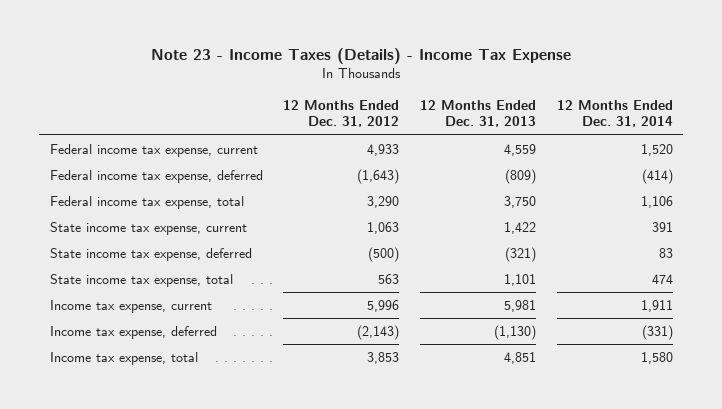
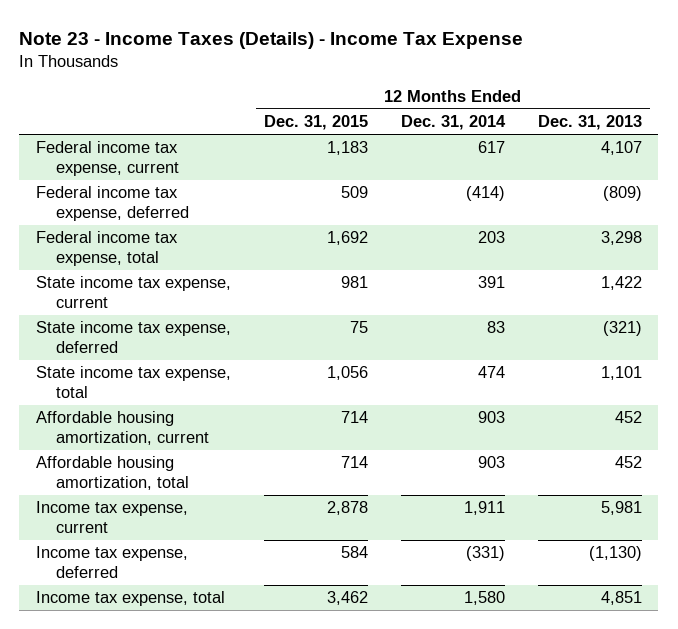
[283,99,400,128] 12 Months Ended Dec. 31, 2012 -> none
none -> [263,115,368,131] Dec. 31, 2015
[504,143,537,156] 4,559 -> [600,141,642,156] 4,107
[640,143,673,156] 1,520 -> [477,141,505,154] 617
[504,195,537,208] 3,750 -> [600,231,642,246] 3,298
[640,195,673,208] 1,106 -> [477,231,505,244] 203
none -> [35,411,209,446] Affordable housing amortization, current
none -> [35,456,189,491] Affordable housing amortization, total

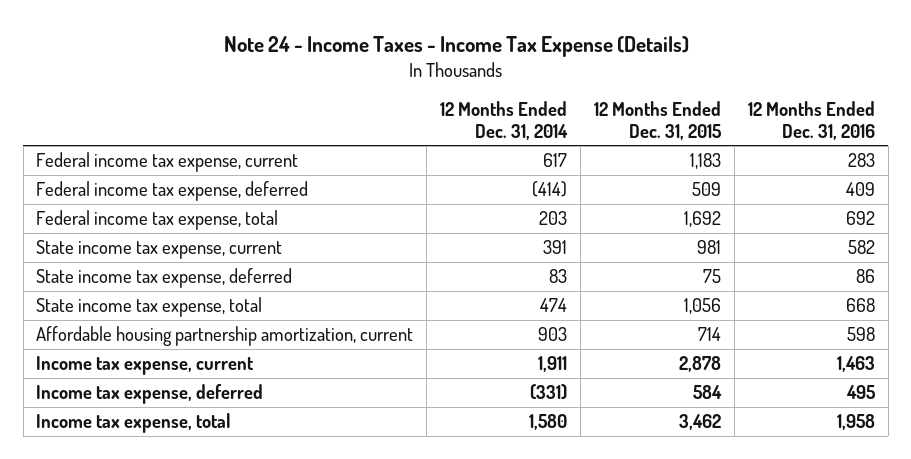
[19,31,524,49] Note 23 - Income Taxes (Details) - Income Tax Expense -> [223,35,689,57] Note 24 - Income Taxes - Income Tax Expense (Details)
[537,115,642,131] Dec. 31, 2013 -> none
none -> [747,101,875,140] 12 Months Ended Dec. 31, 2016
[35,456,189,491] Affordable housing amortization, total -> none
[35,411,209,446] Affordable housing amortization, current -> [36,325,414,346] Affordable housing partnership amortization, current

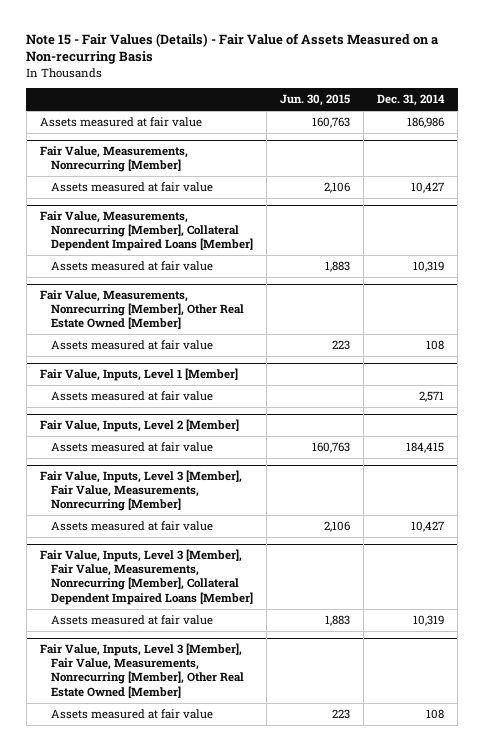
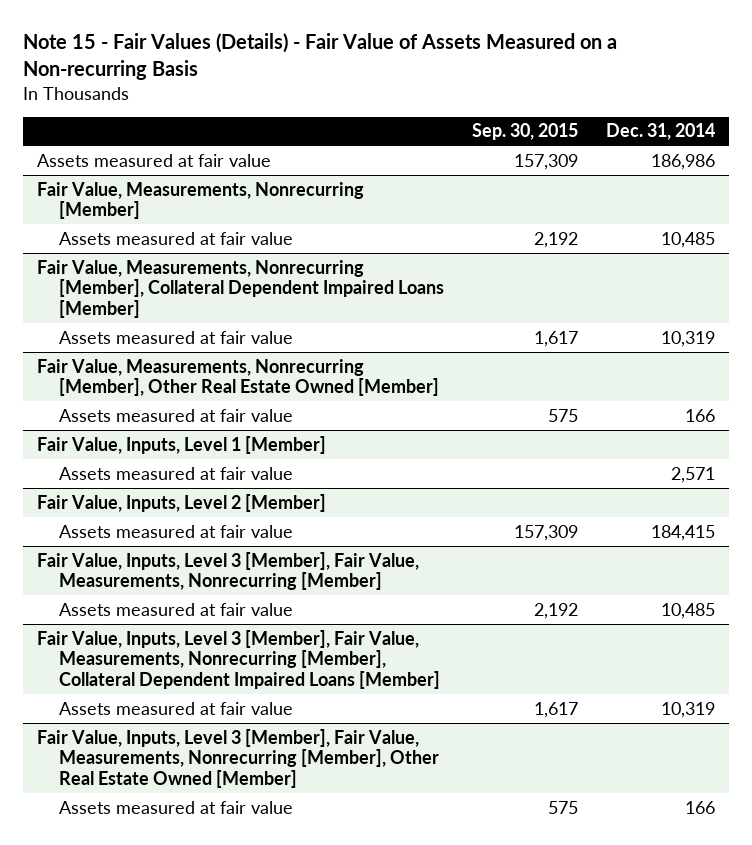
[280,94,351,107] Jun. 30, 2015 -> none
none -> [472,123,579,141] Sep. 30, 2015
[411,182,445,194] 10,427 -> [661,231,716,248] 10,485
[426,340,445,351] 108 -> [685,408,716,422] 166
[411,521,445,533] 10,427 -> [661,602,716,619] 10,485
[426,709,445,720] 108 -> [685,800,716,814] 166

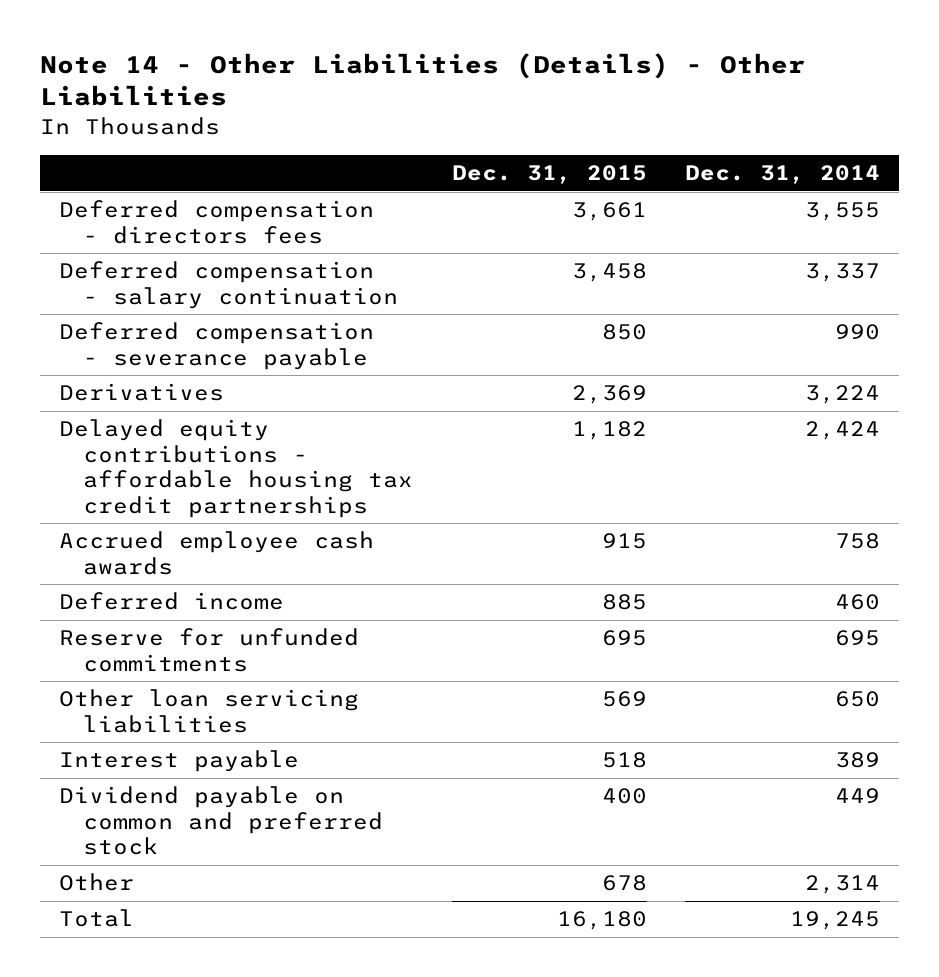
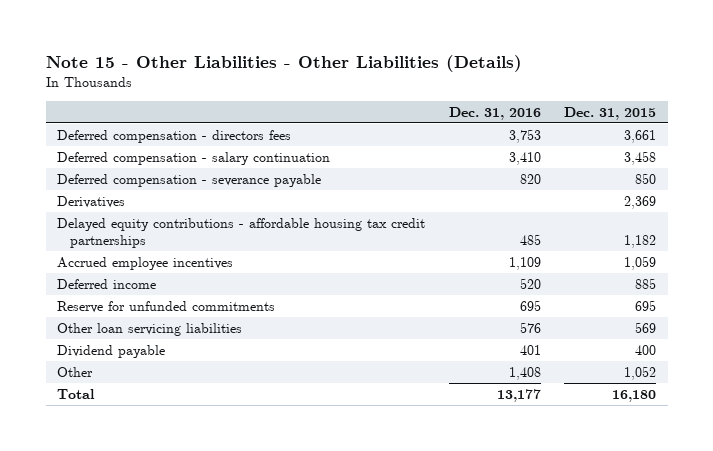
[40,52,806,107] Note 14 - Other Liabilities (Details) - Other Liabilities -> [45,54,522,72] Note 15 - Other Liabilities - Other Liabilities (Details)
[685,165,881,185] Dec. 31, 2014 -> none
none -> [448,106,541,120] Dec. 31, 2016
[59,531,375,575] Accrued employee cash awards -> [57,256,234,270] Accrued employee incentives
[601,533,647,550] 915 -> [623,255,656,270] 1,059
[59,750,300,773] Interest payable -> none
[59,786,384,856] Dividend payable on common and preferred stock -> [57,344,166,358] Dividend payable
[601,875,647,892] 678 -> [623,365,656,380] 1,052

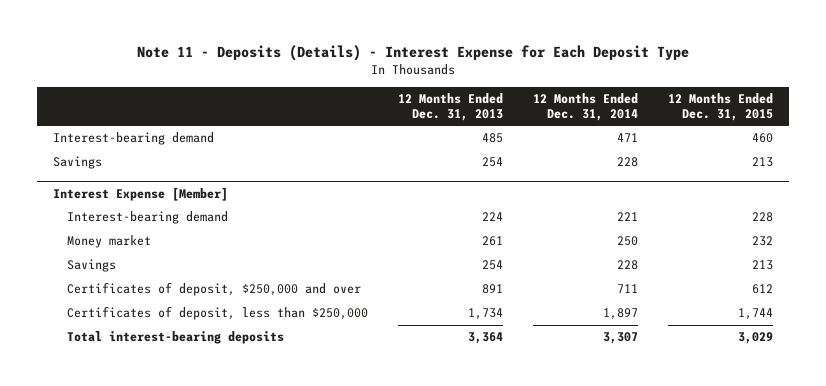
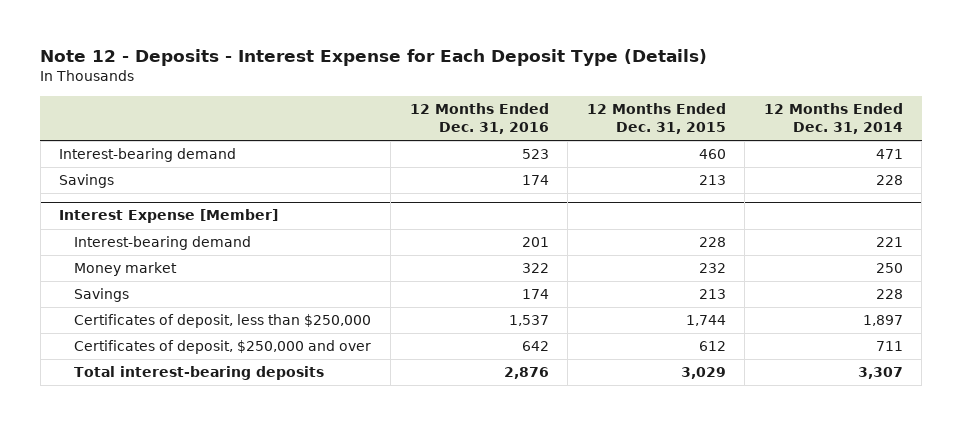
[137,45,690,62] Note 11 - Deposits (Details) - Interest Expense for Each Deposit Type -> [40,49,708,67] Note 12 - Deposits - Interest Expense for Each Deposit Type (Details)
[397,93,503,121] 12 Months Ended Dec. 31, 2013 -> none
none -> [409,102,549,135] 12 Months Ended Dec. 31, 2016
[66,282,361,297] Certificates of deposit, $250,000 and over -> [74,340,372,355] Certificates of deposit, $250,000 and over

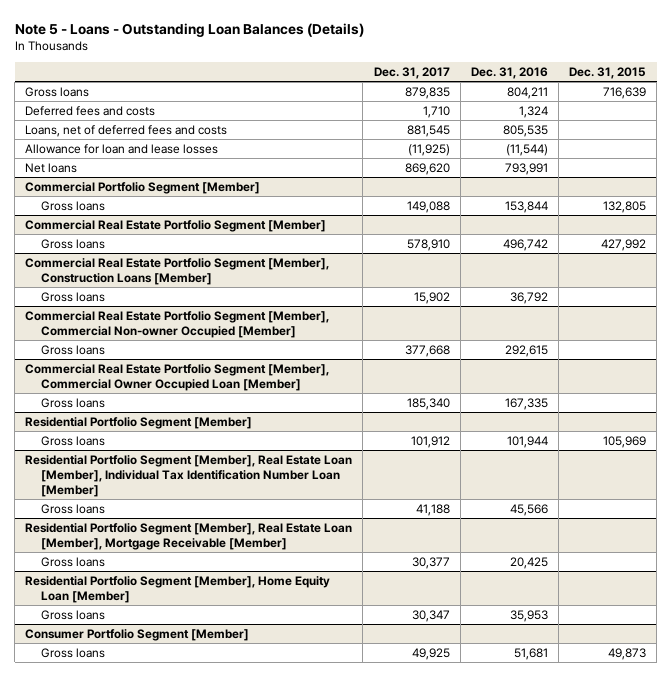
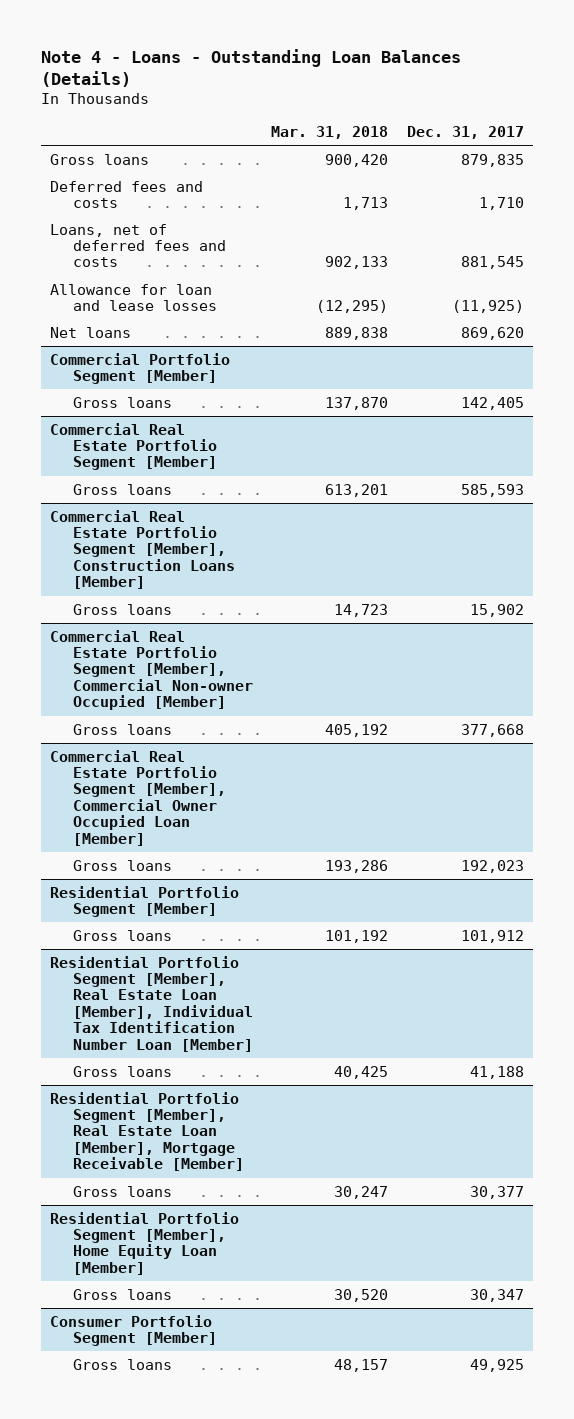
[14,22,364,37] Note 5 - Loans - Outstanding Loan Balances (Details) -> [40,48,461,88] Note 4 - Loans - Outstanding Loan Balances (Details)
[470,66,548,79] Dec. 31, 2016 -> none
[569,66,647,79] Dec. 31, 2015 -> none
none -> [271,126,389,140] Mar. 31, 2018
[406,200,450,213] 149,088 -> [460,396,524,410] 142,405
[406,238,450,251] 578,910 -> [460,483,524,497] 585,593
[406,397,450,410] 185,340 -> [460,859,524,873] 192,023

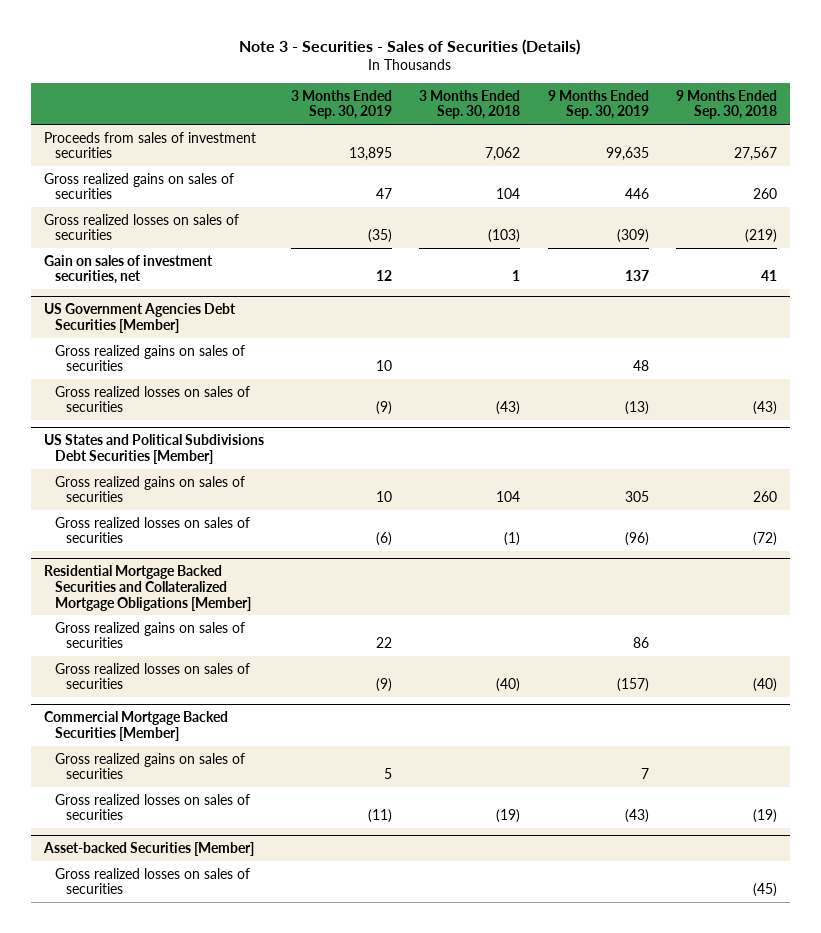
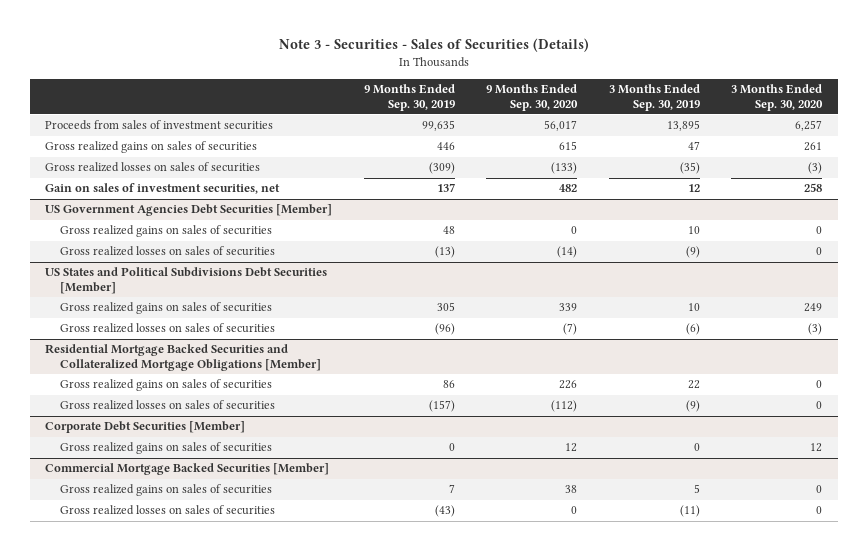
[419,89,521,120] 3 Months Ended Sep. 30, 2018 -> none
[675,89,777,120] 9 Months Ended Sep. 30, 2018 -> none
none -> [486,84,579,111] 9 Months Ended Sep. 30, 2020
none -> [731,84,824,111] 3 Months Ended Sep. 30, 2020
none -> [45,421,246,434] Corporate Debt Securities [Member]
none -> [59,442,272,455] Gross realized gains on sales of securities
[43,842,255,857] Asset-backed Securities [Member] -> none
[55,867,251,895] Gross realized losses on sales of securities -> none

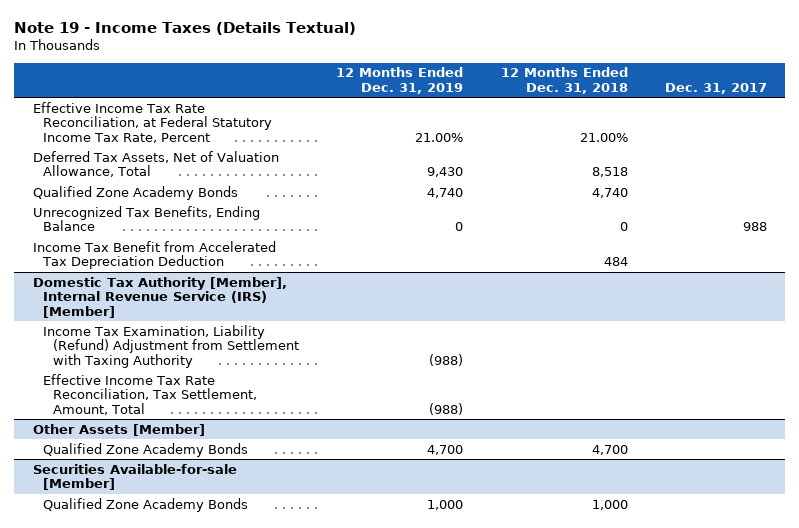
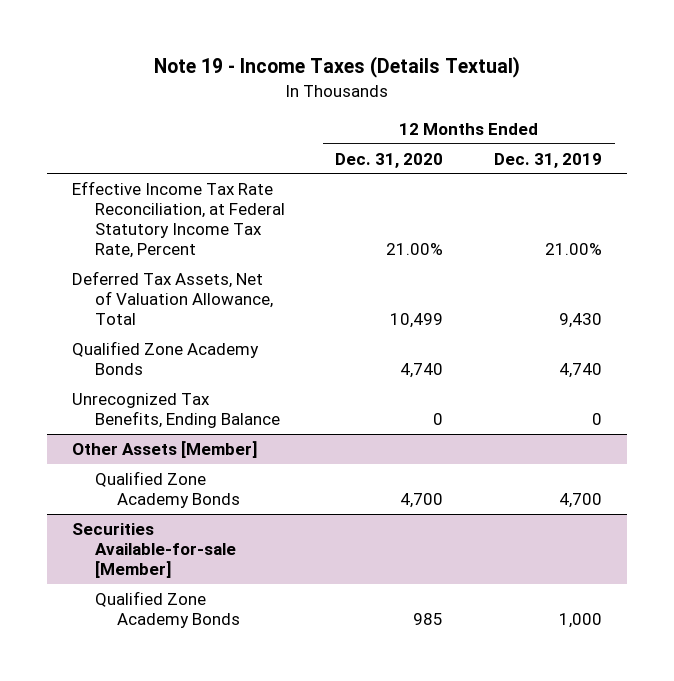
[500,67,628,94] 12 Months Ended Dec. 31, 2018 -> none
[664,82,767,94] Dec. 31, 2017 -> none
none -> [335,152,444,168] Dec. 31, 2020
[32,240,276,270] Income Tax Benefit from Accelerated Tax Depreciation Deduction -> none
[32,276,287,318] Domestic Tax Authority [Member], Internal Revenue Service (IRS) [Member] -> none
[42,324,299,368] Income Tax Examination, Liability (Refund) Adjustment from Settlement with Taxing Authority -> none
[42,373,257,415] Effective Income Tax Rate Reconciliation, Tax Settlement, Amount, Total -> none

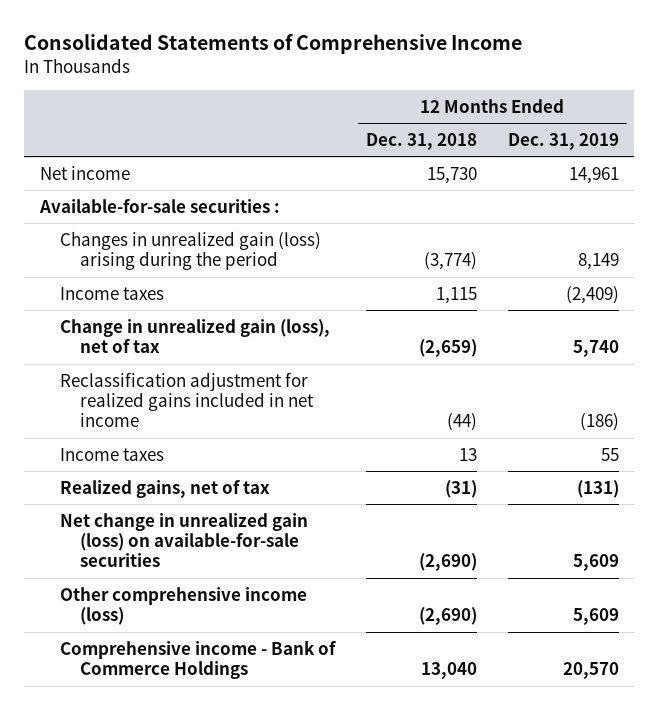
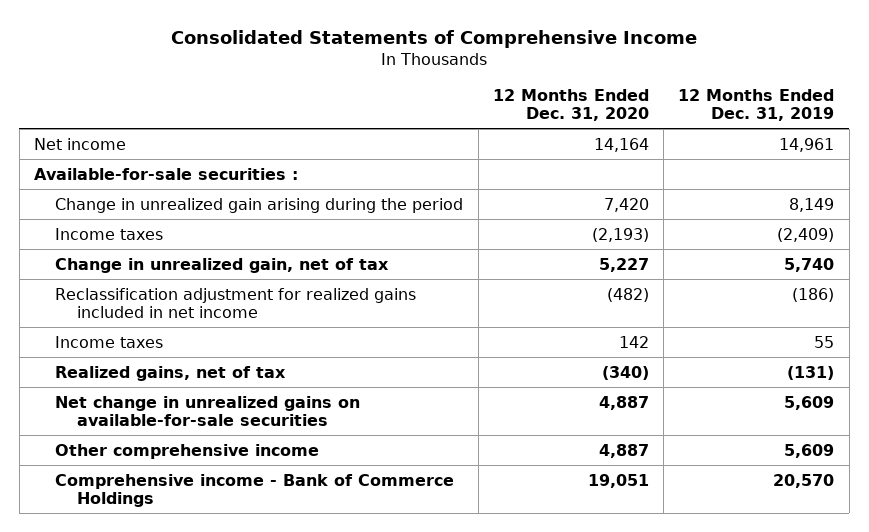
[365,132,477,150] Dec. 31, 2018 -> none
none -> [492,89,649,122] 12 Months Ended Dec. 31, 2020
[59,230,321,271] Changes in unrealized gain (loss) arising during the period -> [55,197,464,213] Change in unrealized gain arising during the period
[59,318,330,354] Change in unrealized gain (loss), net of tax -> [55,257,390,273] Change in unrealized gain, net of tax
[59,512,308,568] Net change in unrealized gain (loss) on available-for-sale securities -> [55,395,361,426] Net change in unrealized gains on available-for-sale securities
[59,586,307,626] Other comprehensive income (loss) -> [55,443,320,459] Other comprehensive income

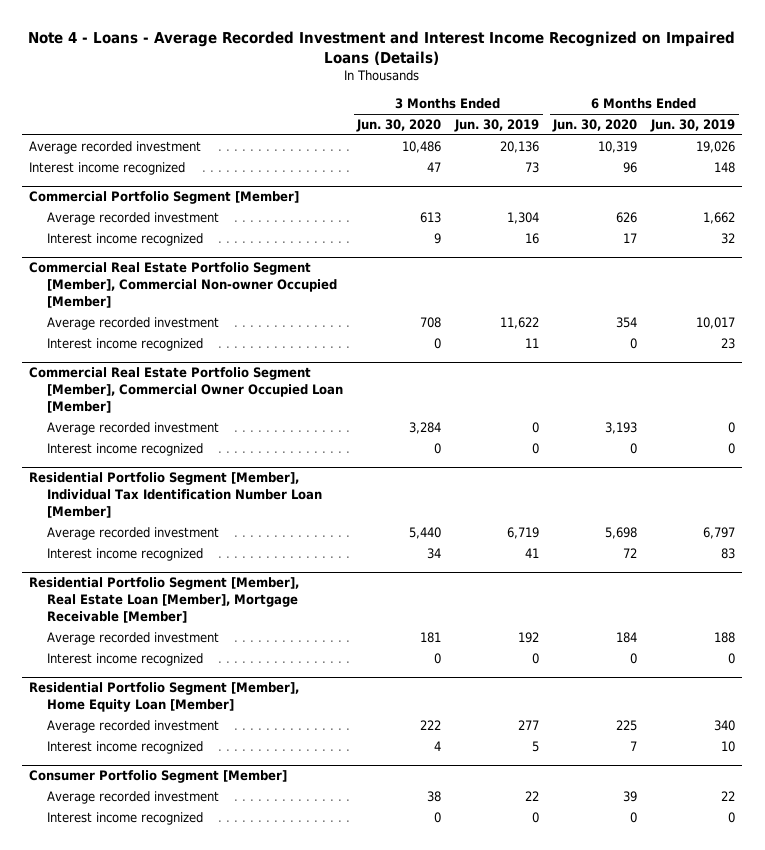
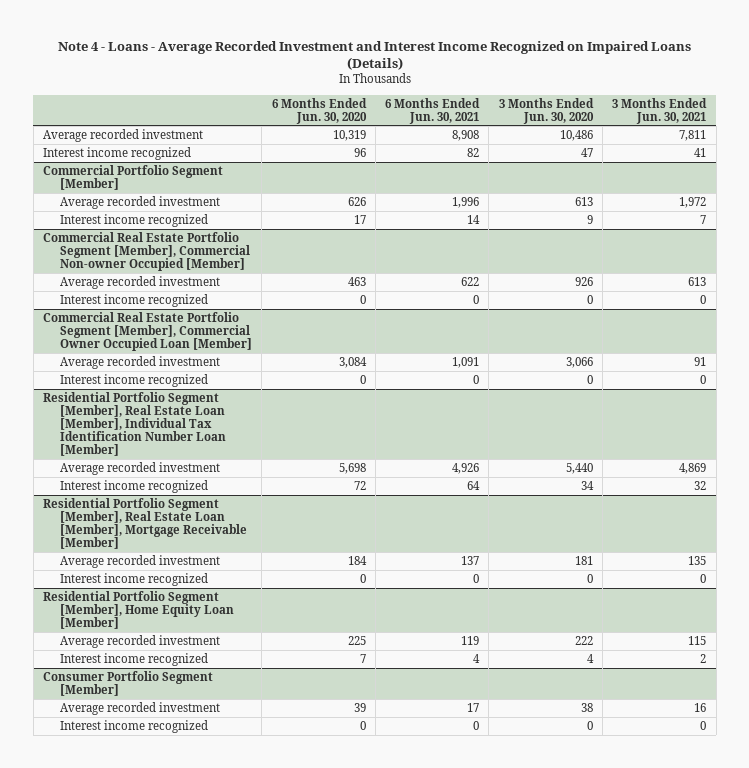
[454,119,540,133] Jun. 30, 2019 -> none
[650,119,736,133] Jun. 30, 2019 -> none
none -> [385,97,481,124] 6 Months Ended Jun. 30, 2021
none -> [612,97,708,124] 3 Months Ended Jun. 30, 2021
[420,317,442,329] 708 -> [574,276,593,286] 926
[616,317,638,329] 354 -> [347,276,366,286] 463
[409,422,442,435] 3,284 -> [565,356,593,368] 3,066
[605,422,638,435] 3,193 -> [338,356,367,368] 3,084
[29,472,323,519] Residential Portfolio Segment [Member], Individual Tax Identification Number Loan [Member] -> [43,391,226,457] Residential Portfolio Segment [Member], Real Estate Loan [Member], Individual Tax Identification Number Loan [Member]

